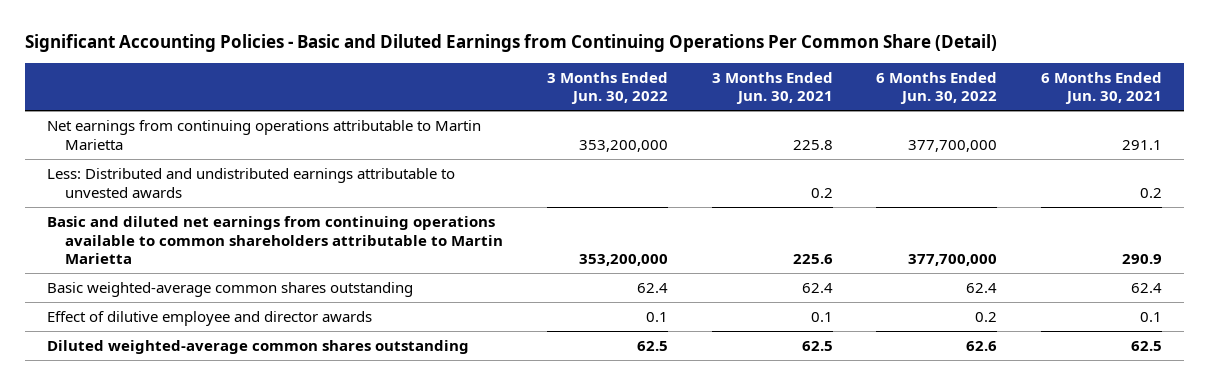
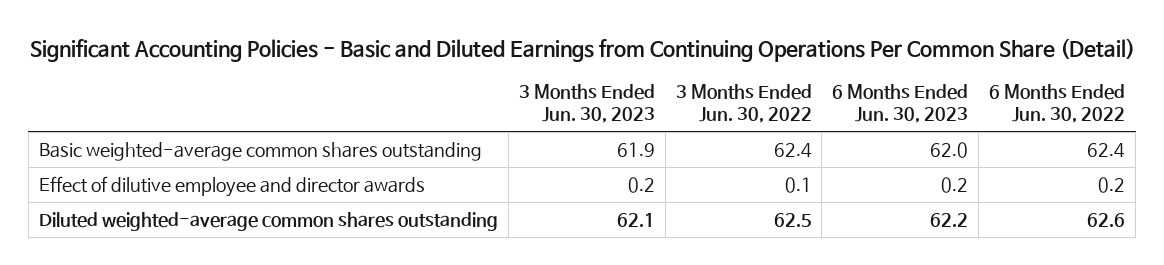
[711,71,833,105] 3 Months Ended Jun. 30, 2021 -> none
[1040,71,1162,105] 6 Months Ended Jun. 30, 2021 -> none
none -> [518,83,655,123] 3 Months Ended Jun. 30, 2023
none -> [832,83,969,123] 6 Months Ended Jun. 30, 2023
[46,119,481,150] Net earnings from continuing operations attributable to Martin Marietta -> none
[46,167,455,198] Less: Distributed and undistributed earnings attributable to unvested awards -> none
[46,215,504,265] Basic and diluted net earnings from continuing operations available to common shareholders attributable to Martin Marietta -> none

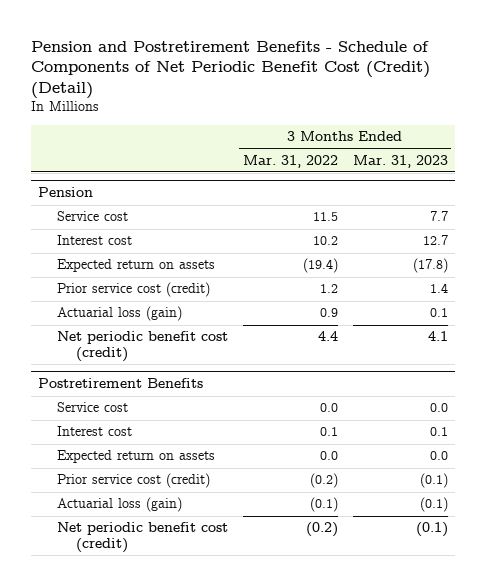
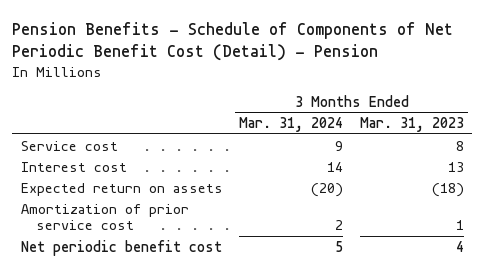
[30,40,430,100] Pension and Postretirement Benefits - Schedule of Components of Net Periodic Benefit Cost (Credit) (Detail) -> [12,21,454,62] Pension Benefits - Schedule of Components of Net Periodic Benefit Cost (Detail) - Pension
[242,154,338,168] Mar. 31, 2022 -> none
none -> [239,117,344,133] Mar. 31, 2024
[38,187,94,198] Pension -> none
[57,306,183,322] Actuarial loss (gain) -> none
[38,378,204,389] Postretirement Benefits -> none
[57,402,129,413] Service cost -> none
[57,426,133,437] Interest cost -> none
[57,450,216,464] Expected return on assets -> none
[57,473,211,489] Prior service cost (credit) -> none
[57,497,183,513] Actuarial loss (gain) -> none
[57,522,229,554] Net periodic benefit cost (credit) -> none
[429,211,448,222] 7.7 -> [455,140,464,151] 8
[422,235,448,246] 12.7 -> [447,161,464,172] 13
[412,258,448,274] (17.8) -> [431,182,464,197] (18)
[57,282,211,298] Prior service cost (credit) -> [20,203,189,231] Amortization of prior service cost
[429,283,448,294] 1.4 -> [455,220,464,231] 1
[57,331,229,363] Net periodic benefit cost (credit) -> [20,239,222,256] Net periodic benefit cost
[427,331,448,342] 4.1 -> [455,240,464,252] 4

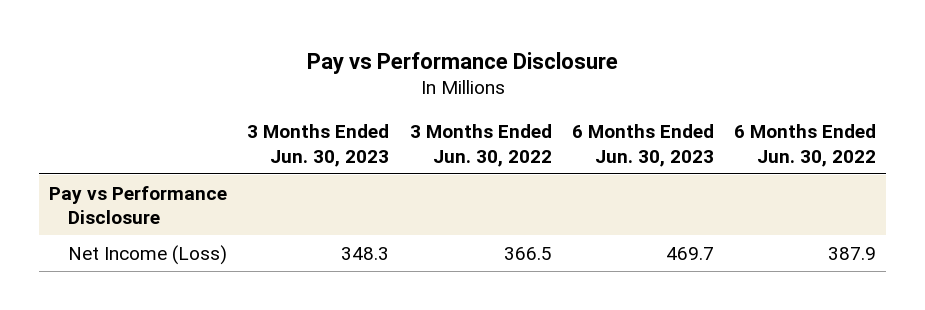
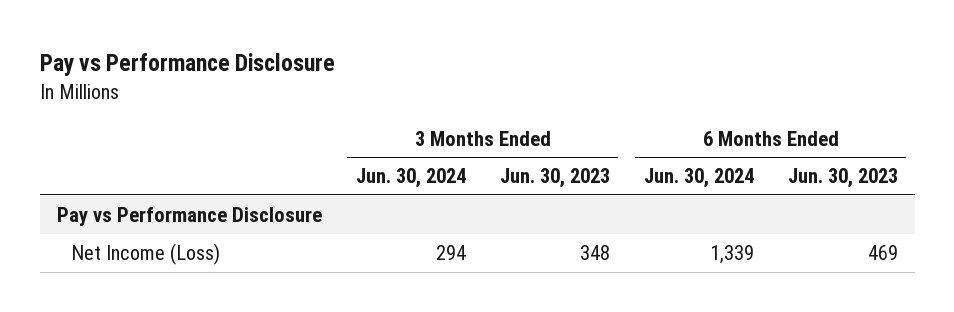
[409,123,552,167] 3 Months Ended Jun. 30, 2022 -> none
[734,123,877,167] 6 Months Ended Jun. 30, 2022 -> none
none -> [355,168,466,189] Jun. 30, 2024
none -> [643,168,754,189] Jun. 30, 2024
[341,246,390,260] 348.3 -> [579,245,610,261] 348
[665,246,714,260] 469.7 -> [867,245,898,261] 469

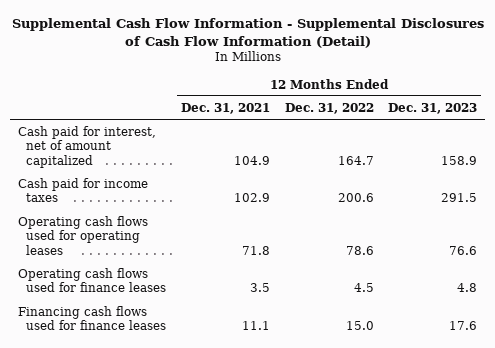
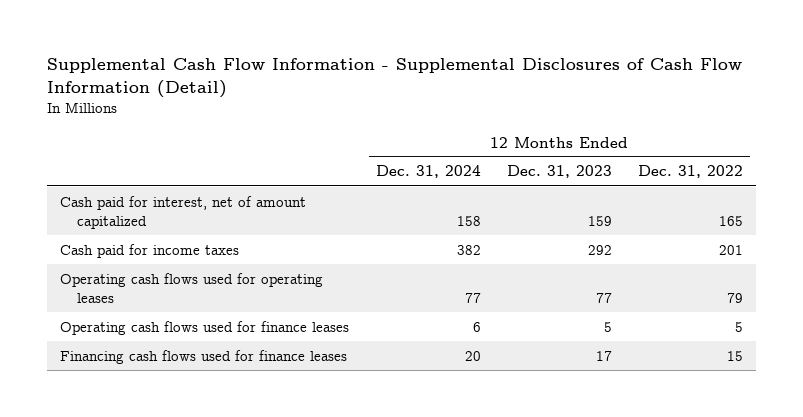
[180,102,270,114] Dec. 31, 2021 -> none
none -> [375,165,481,179] Dec. 31, 2024
[337,155,374,165] 164.7 -> [719,215,744,226] 165
[441,155,478,165] 158.9 -> [587,215,612,226] 159
[337,193,374,203] 200.6 -> [719,244,744,255] 201
[441,193,478,203] 291.5 -> [587,244,612,255] 292
[345,245,374,255] 78.6 -> [727,292,744,303] 79
[449,245,478,255] 76.6 -> [595,292,612,303] 77
[353,283,374,293] 4.5 -> [735,321,744,332] 5
[457,283,478,293] 4.8 -> [603,321,612,332] 5
[345,321,374,331] 15.0 -> [727,350,744,361] 15
[449,321,478,331] 17.6 -> [595,350,612,361] 17

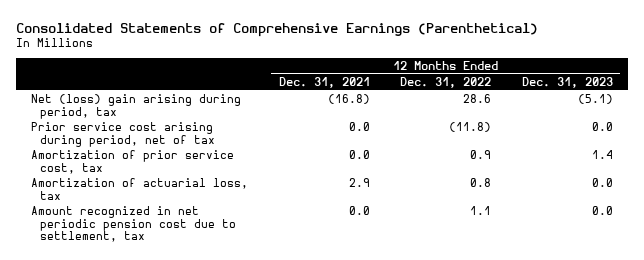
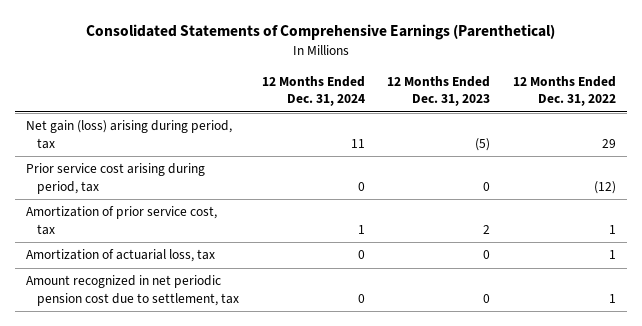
[278,76,370,88] Dec. 31, 2021 -> none
none -> [261,75,365,107] 12 Months Ended Dec. 31, 2024
[31,93,242,119] Net (loss) gain arising during period, tax -> [26,120,233,150] Net gain (loss) arising during period, tax
[463,93,492,103] 28.6 -> [601,139,616,149] 29
[577,93,613,104] (5.1) -> [475,138,491,152] (5)
[31,121,216,147] Prior service cost arising during period, net of tax -> [26,163,206,195] Prior service cost arising during period, tax
[449,121,492,132] (11.8) -> [593,181,616,195] (12)
[591,121,613,131] 0.0 -> [483,182,491,192] 0
[470,149,492,159] 0.9 -> [608,225,616,235] 1
[591,149,613,159] 1.4 -> [483,225,491,235] 2
[470,177,492,187] 0.8 -> [608,250,616,260] 1
[591,177,613,187] 0.0 -> [483,250,491,260] 0
[470,205,492,215] 1.1 -> [608,294,616,304] 1
[591,205,613,215] 0.0 -> [483,294,491,304] 0

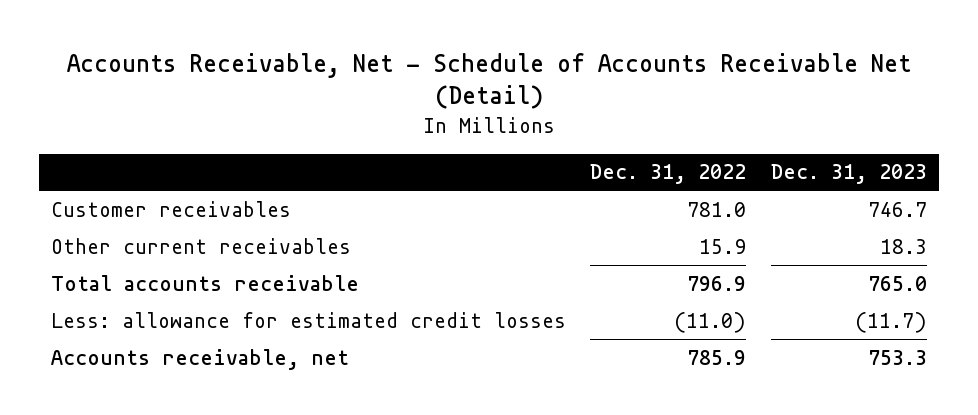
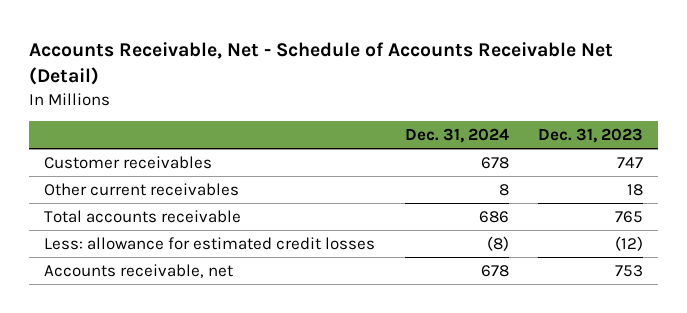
[590,164,747,185] Dec. 31, 2022 -> none
none -> [404,128,509,144] Dec. 31, 2024
[867,201,927,217] 746.7 -> [617,156,644,168] 747
[879,238,927,254] 18.3 -> [627,183,644,196] 18
[867,275,927,291] 765.0 -> [615,210,644,223] 765
[854,311,927,333] (11.7) -> [615,235,644,251] (12)
[867,349,927,365] 753.3 -> [615,264,644,277] 753

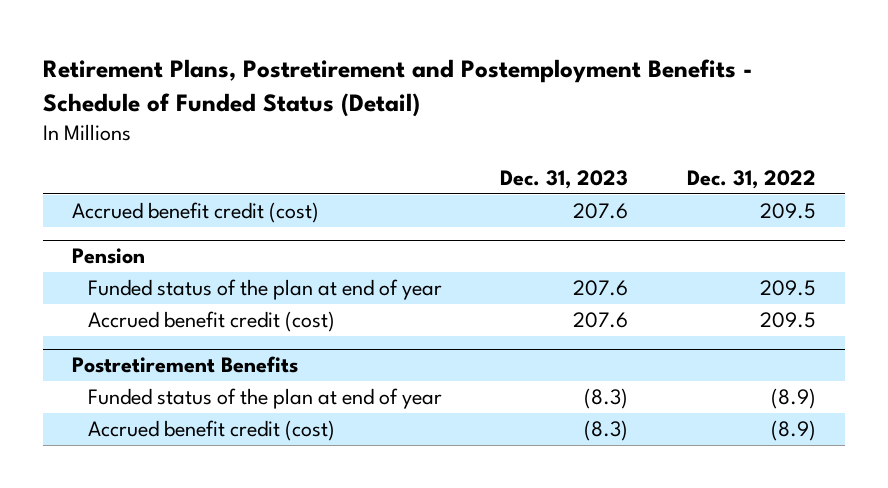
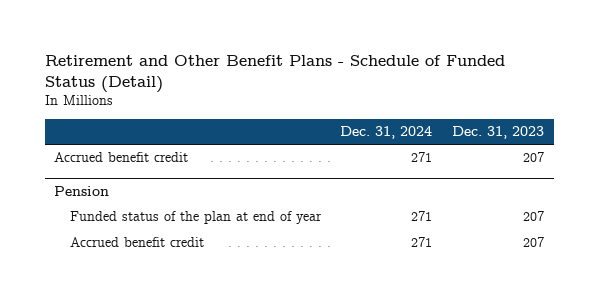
[42,58,752,117] Retirement Plans, Postretirement and Postemployment Benefits - Schedule of Funded Status (Detail) -> [44,54,505,93] Retirement and Other Benefit Plans - Schedule of Funded Status (Detail)
[687,170,817,190] Dec. 31, 2022 -> none
none -> [340,126,433,140] Dec. 31, 2024
[72,202,320,224] Accrued benefit credit (cost) -> [54,152,189,163] Accrued benefit credit
[573,203,629,220] 207.6 -> [522,152,544,163] 207
[72,356,299,374] Postretirement Benefits -> none
[87,388,442,410] Funded status of the plan at end of year -> none
[87,420,335,442] Accrued benefit credit (cost) -> none
[573,280,629,297] 207.6 -> [522,211,544,222] 207
[87,311,335,333] Accrued benefit credit (cost) -> [69,237,204,248] Accrued benefit credit
[573,312,629,329] 207.6 -> [522,237,544,248] 207

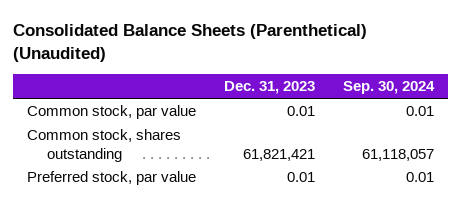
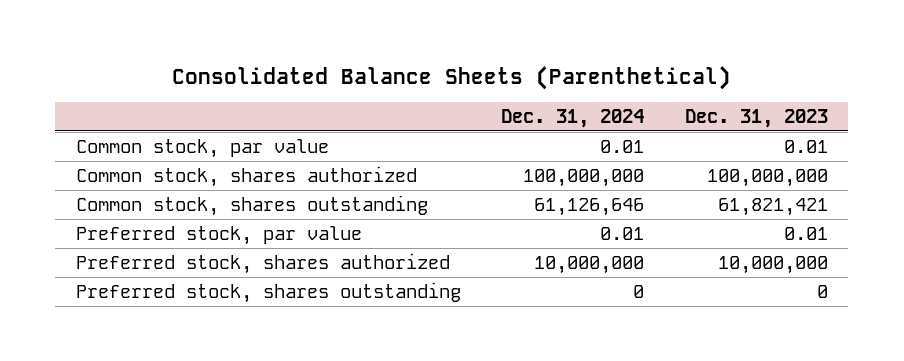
[12,24,367,63] Consolidated Balance Sheets (Parenthetical) (Unaudited) -> [171,65,731,90] Consolidated Balance Sheets (Parenthetical)
[343,81,436,95] Sep. 30, 2024 -> none
none -> [501,108,645,128] Dec. 31, 2024
none -> [75,165,417,187] Common stock, shares authorized
none -> [75,252,450,274] Preferred stock, shares authorized
none -> [75,281,461,303] Preferred stock, shares outstanding

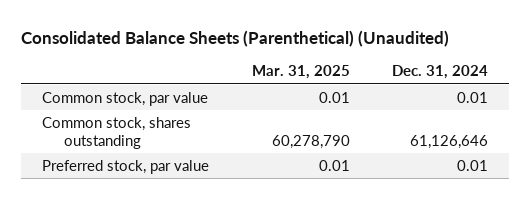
[171,65,731,90] Consolidated Balance Sheets (Parenthetical) -> [21,30,450,48] Consolidated Balance Sheets (Parenthetical) (Unaudited)
[685,108,829,128] Dec. 31, 2023 -> none
none -> [251,65,350,80] Mar. 31, 2025
[75,165,417,187] Common stock, shares authorized -> none
[75,252,450,274] Preferred stock, shares authorized -> none
[75,281,461,303] Preferred stock, shares outstanding -> none

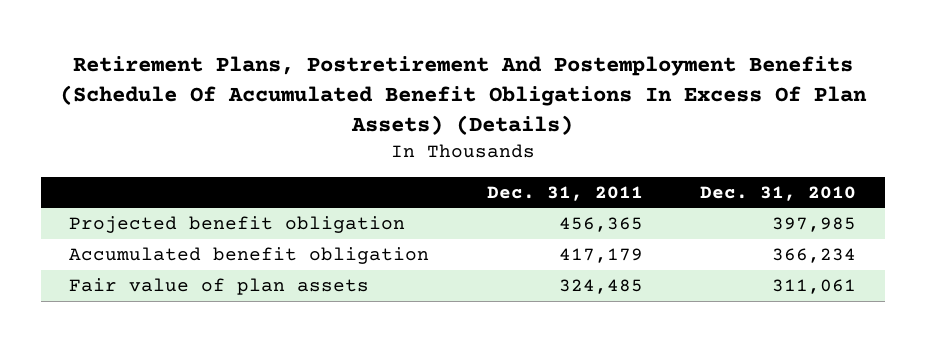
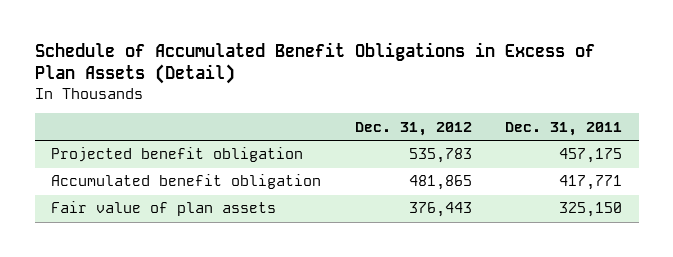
[59,55,867,136] Retirement Plans, Postretirement And Postemployment Benefits (Schedule Of Accumulated Benefit Obligations In Excess Of Plan Assets) (Details) -> [34,42,595,85] Schedule of Accumulated Benefit Obligations in Excess of Plan Assets (Detail)
[700,185,857,201] Dec. 31, 2010 -> none
none -> [354,121,472,136] Dec. 31, 2012
[558,216,643,232] 456,365 -> [558,148,622,164] 457,175
[558,247,643,263] 417,179 -> [558,175,622,191] 417,771
[558,278,643,294] 324,485 -> [558,202,622,218] 325,150

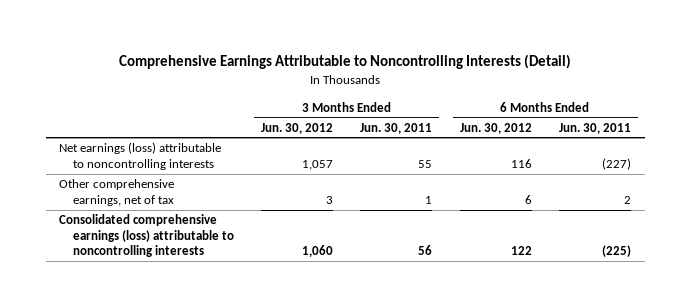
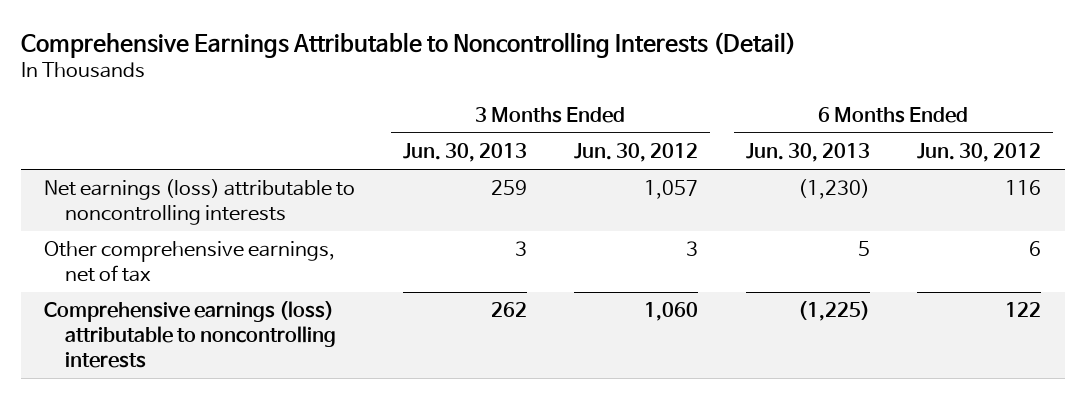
[360,122,433,134] Jun. 30, 2011 -> none
[559,122,632,134] Jun. 30, 2011 -> none
none -> [402,143,527,163] Jun. 30, 2013
none -> [745,143,870,163] Jun. 30, 2013
[59,214,234,258] Consolidated comprehensive earnings (loss) attributable to noncontrolling interests -> [44,301,337,369] Comprehensive earnings (loss) attributable to noncontrolling interests

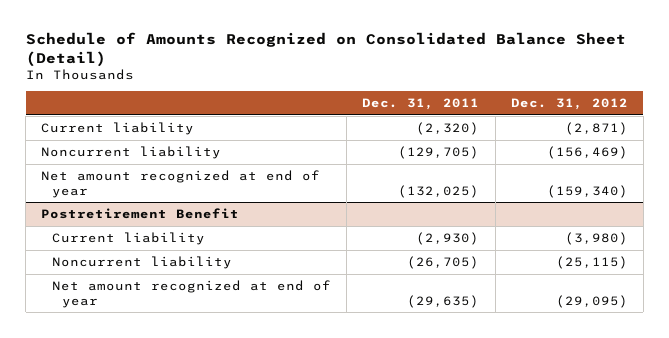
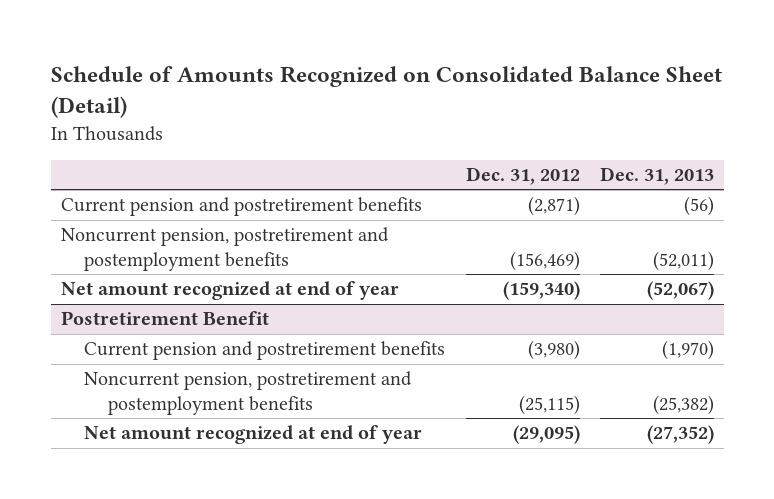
[362,97,480,110] Dec. 31, 2011 -> none
none -> [599,166,714,185] Dec. 31, 2013
[41,122,195,136] Current liability -> [60,197,422,217] Current pension and postretirement benefits
[41,146,222,160] Noncurrent liability -> [60,227,389,271] Noncurrent pension, postretirement and postemployment benefits
[51,232,205,246] Current liability -> [84,341,446,361] Current pension and postretirement benefits
[51,256,232,270] Noncurrent liability -> [84,371,413,415] Noncurrent pension, postretirement and postemployment benefits

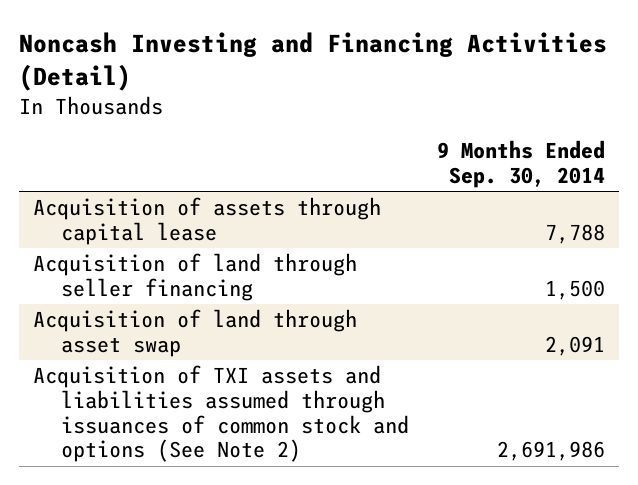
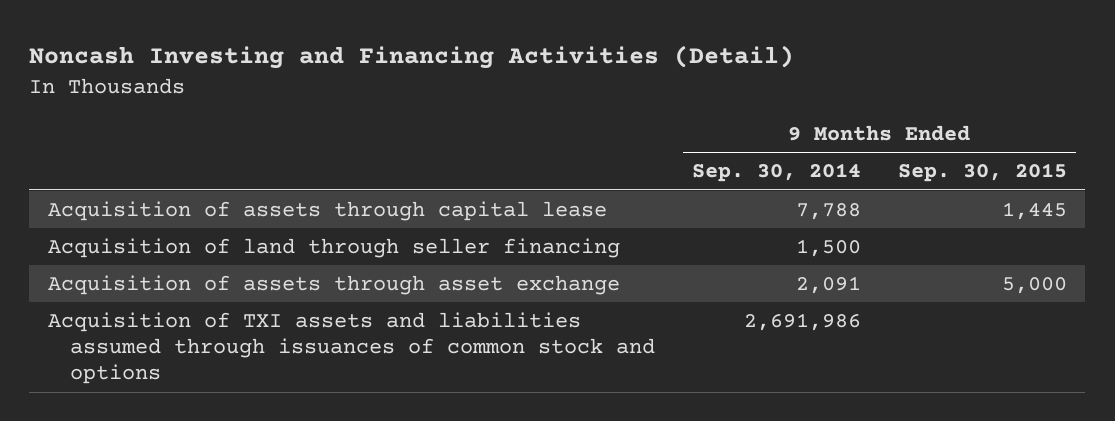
none -> [897,163,1067,183] Sep. 30, 2015
[32,309,357,358] Acquisition of land through asset swap -> [47,275,620,296] Acquisition of assets through asset exchange
[32,365,410,463] Acquisition of TXI assets and liabilities assumed through issuances of common stock and options (See Note 2) -> [47,312,655,385] Acquisition of TXI assets and liabilities assumed through issuances of common stock and options

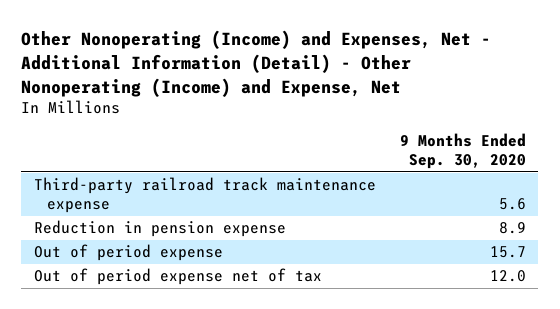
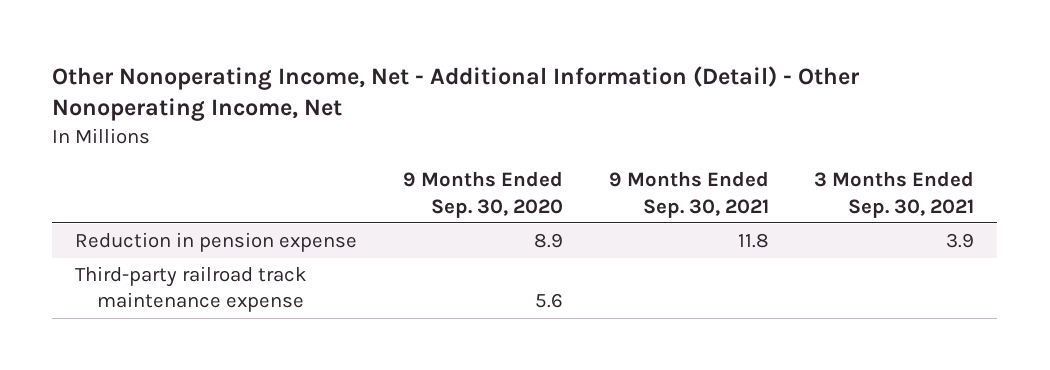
[21,30,492,97] Other Nonoperating (Income) and Expenses, Net - Additional Information (Detail) - Other Nonoperating (Income) and Expense, Net -> [52,65,861,122] Other Nonoperating Income, Net - Additional Information (Detail) - Other Nonoperating Income, Net
none -> [608,171,769,218] 9 Months Ended Sep. 30, 2021
none -> [814,171,975,218] 3 Months Ended Sep. 30, 2021
[33,244,223,262] Out of period expense -> none
[33,268,322,286] Out of period expense net of tax -> none
[33,177,376,214] Third-party railroad track maintenance expense -> [75,266,308,313] Third-party railroad track maintenance expense

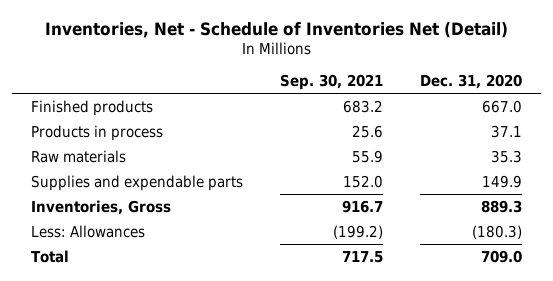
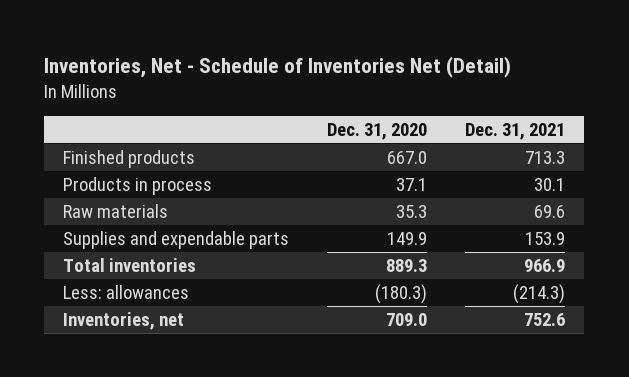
[280,74,384,91] Sep. 30, 2021 -> none
none -> [465,122,566,140] Dec. 31, 2021
[30,199,171,215] Inventories, Gross -> [63,258,197,273] Total inventories
[30,224,145,238] Less: Allowances -> [63,285,190,300] Less: allowances
[30,249,69,263] Total -> [63,312,185,331] Inventories, net

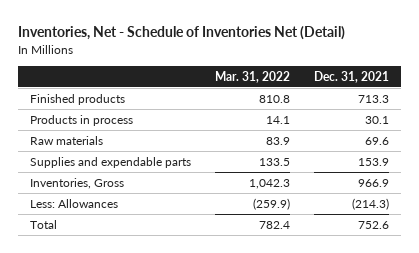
[327,122,428,140] Dec. 31, 2020 -> none
none -> [215,70,291,83] Mar. 31, 2022
[63,258,197,273] Total inventories -> [30,177,125,189] Inventories, Gross
[63,285,190,300] Less: allowances -> [30,198,119,208] Less: Allowances
[63,312,185,331] Inventories, net -> [30,219,58,229] Total

